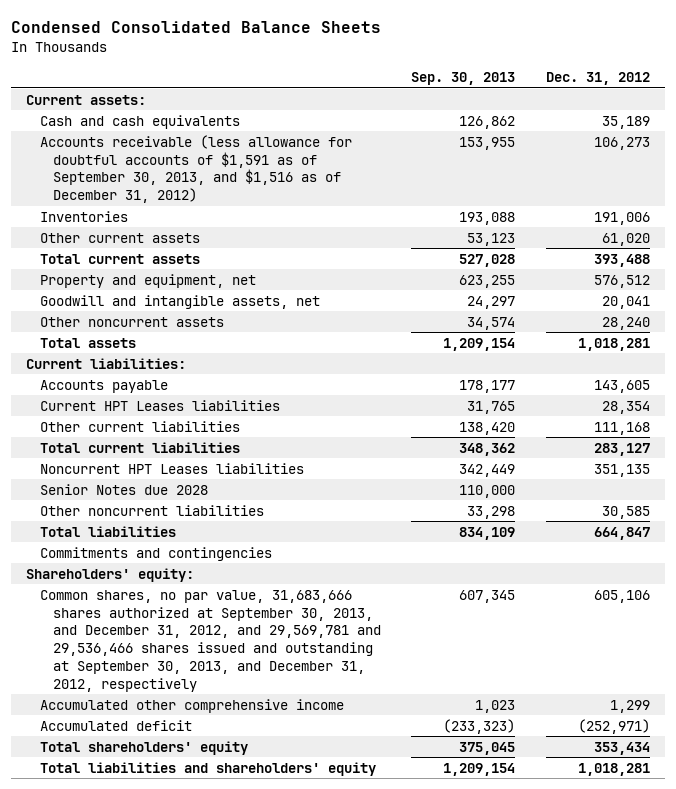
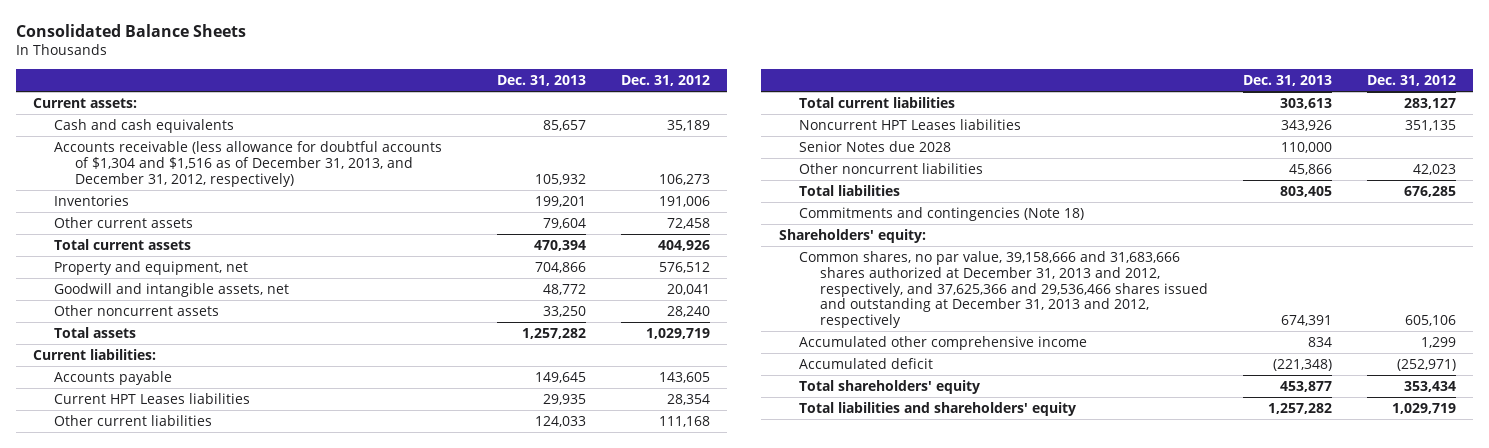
[11,21,382,34] Condensed Consolidated Balance Sheets -> [15,23,246,37] Consolidated Balance Sheets
[411,72,516,86] Sep. 30, 2013 -> none
none -> [497,74,587,86] Dec. 31, 2013
[39,134,352,204] Accounts receivable (less allowance for doubtful accounts of $1,591 as of September 30, 2013, and $1,516 as of December 31, 2012) -> [54,140,443,187] Accounts receivable (less allowance for doubtful accounts of $1,304 and $1,516 as of December 31, 2013, and December 31, 2012, respectively)
[601,232,650,246] 61,020 -> [667,217,711,229] 72,458
[593,253,650,267] 393,488 -> [658,239,711,251] 404,926
[577,337,650,351] 1,018,281 -> [646,327,711,339] 1,029,719
[601,505,650,519] 30,585 -> [1412,163,1456,175] 42,023
[593,526,650,540] 664,847 -> [1403,185,1456,197] 676,285
[39,546,272,561] Commitments and contingencies -> [799,206,1085,221] Commitments and contingencies (Note 18)
[39,589,382,692] Common shares, no par value, 31,683,666 shares authorized at September 30, 2013, and December 31, 2012, and 29,569,781 and 29,536,466 shares issued and outstanding at September 30, 2013, and December 31, 2012, respectively -> [799,250,1209,329] Common shares, no par value, 39,158,666 and 31,683,666 shares authorized at December 31, 2013 and 2012, respectively, and 37,625,366 and 29,536,466 shares issued and outstanding at December 31, 2013 and 2012, respectively
[577,762,650,776] 1,018,281 -> [1391,402,1456,414] 1,029,719

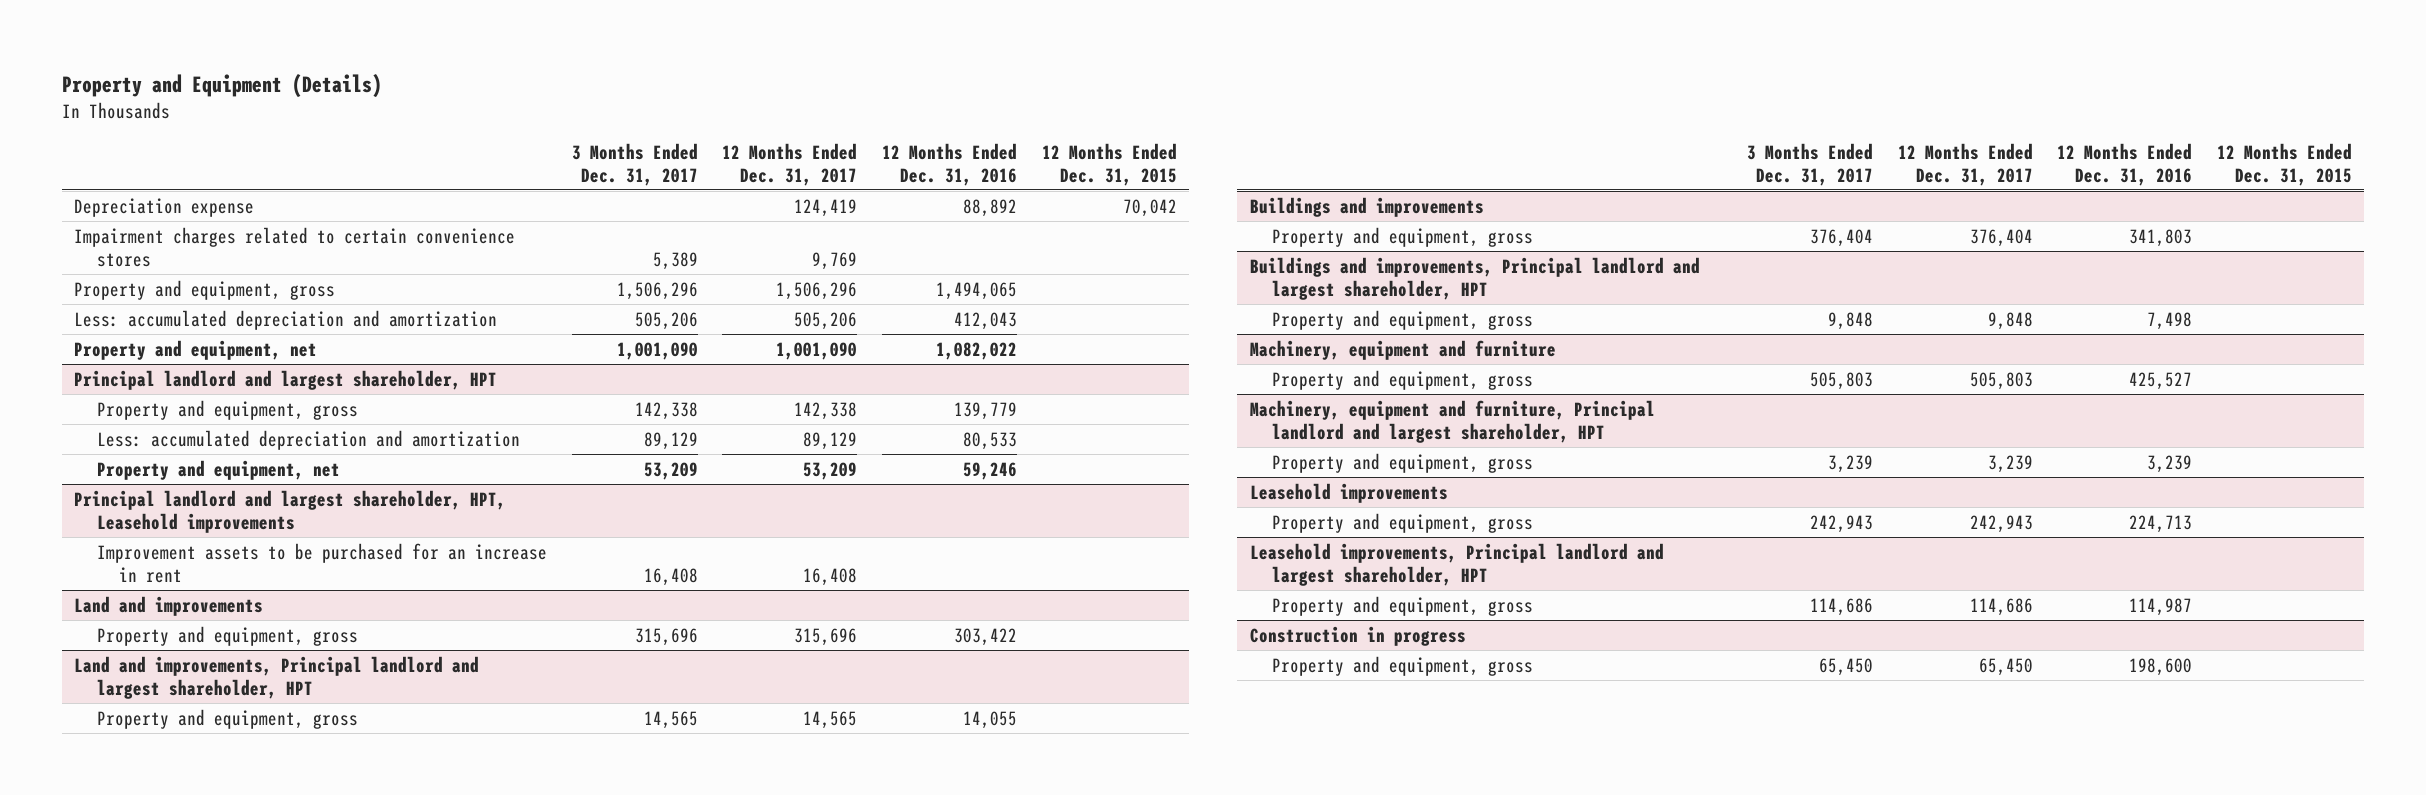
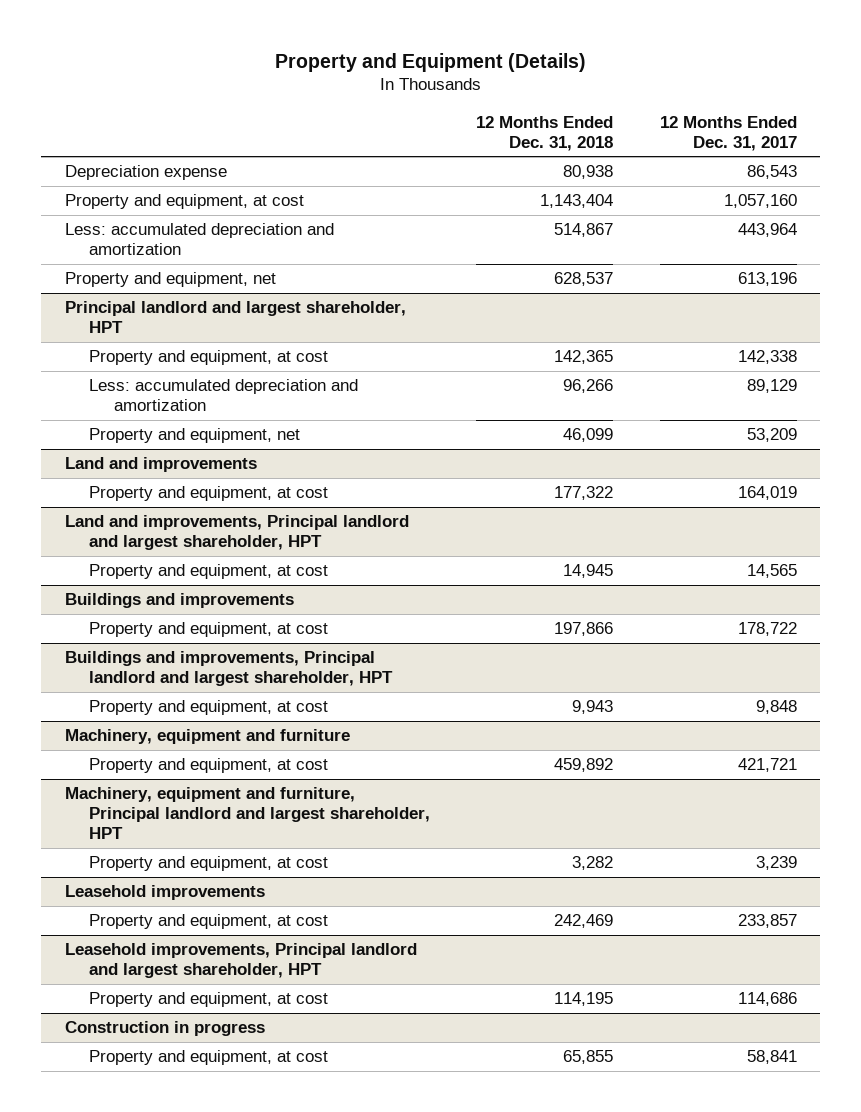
[571,142,698,186] 3 Months Ended Dec. 31, 2017 -> none
[882,142,1018,186] 12 Months Ended Dec. 31, 2016 -> none
[1041,142,1177,186] 12 Months Ended Dec. 31, 2015 -> none
none -> [476,115,614,151] 12 Months Ended Dec. 31, 2018
[74,226,516,267] Impairment charges related to certain convenience stores -> none
[794,198,858,217] 124,419 -> [746,165,797,180] 86,543
[74,279,336,300] Property and equipment, gross -> [64,194,304,210] Property and equipment, at cost
[776,281,858,300] 1,506,296 -> [723,194,797,209] 1,057,160
[794,311,858,330] 505,206 -> [737,223,797,238] 443,964
[776,341,858,360] 1,001,090 -> [737,272,797,287] 613,196
[96,399,358,420] Property and equipment, gross -> [89,350,329,366] Property and equipment, at cost
[74,489,507,533] Principal landlord and largest shareholder, HPT, Leasehold improvements -> none
[96,542,547,583] Improvement assets to be purchased for an increase in rent -> none
[96,625,358,646] Property and equipment, gross -> [89,486,329,502] Property and equipment, at cost
[794,627,858,646] 315,696 -> [737,486,797,501] 164,019
[96,708,358,729] Property and equipment, gross -> [89,564,329,580] Property and equipment, at cost
[1272,226,1534,247] Property and equipment, gross -> [89,622,329,638] Property and equipment, at cost
[1969,228,2033,247] 376,404 -> [737,622,797,637] 178,722
[1272,309,1534,330] Property and equipment, gross -> [89,700,329,716] Property and equipment, at cost
[1272,369,1534,390] Property and equipment, gross -> [89,758,329,774] Property and equipment, at cost
[1969,371,2033,390] 505,803 -> [737,758,797,773] 421,721
[1272,452,1534,473] Property and equipment, gross -> [89,856,329,872] Property and equipment, at cost
[1272,512,1534,533] Property and equipment, gross -> [89,914,329,930] Property and equipment, at cost
[1969,514,2033,533] 242,943 -> [737,914,797,929] 233,857
[1272,595,1534,616] Property and equipment, gross -> [89,992,329,1008] Property and equipment, at cost
[1272,655,1534,676] Property and equipment, gross -> [89,1050,329,1066] Property and equipment, at cost
[1978,657,2033,676] 65,450 -> [746,1050,797,1065] 58,841

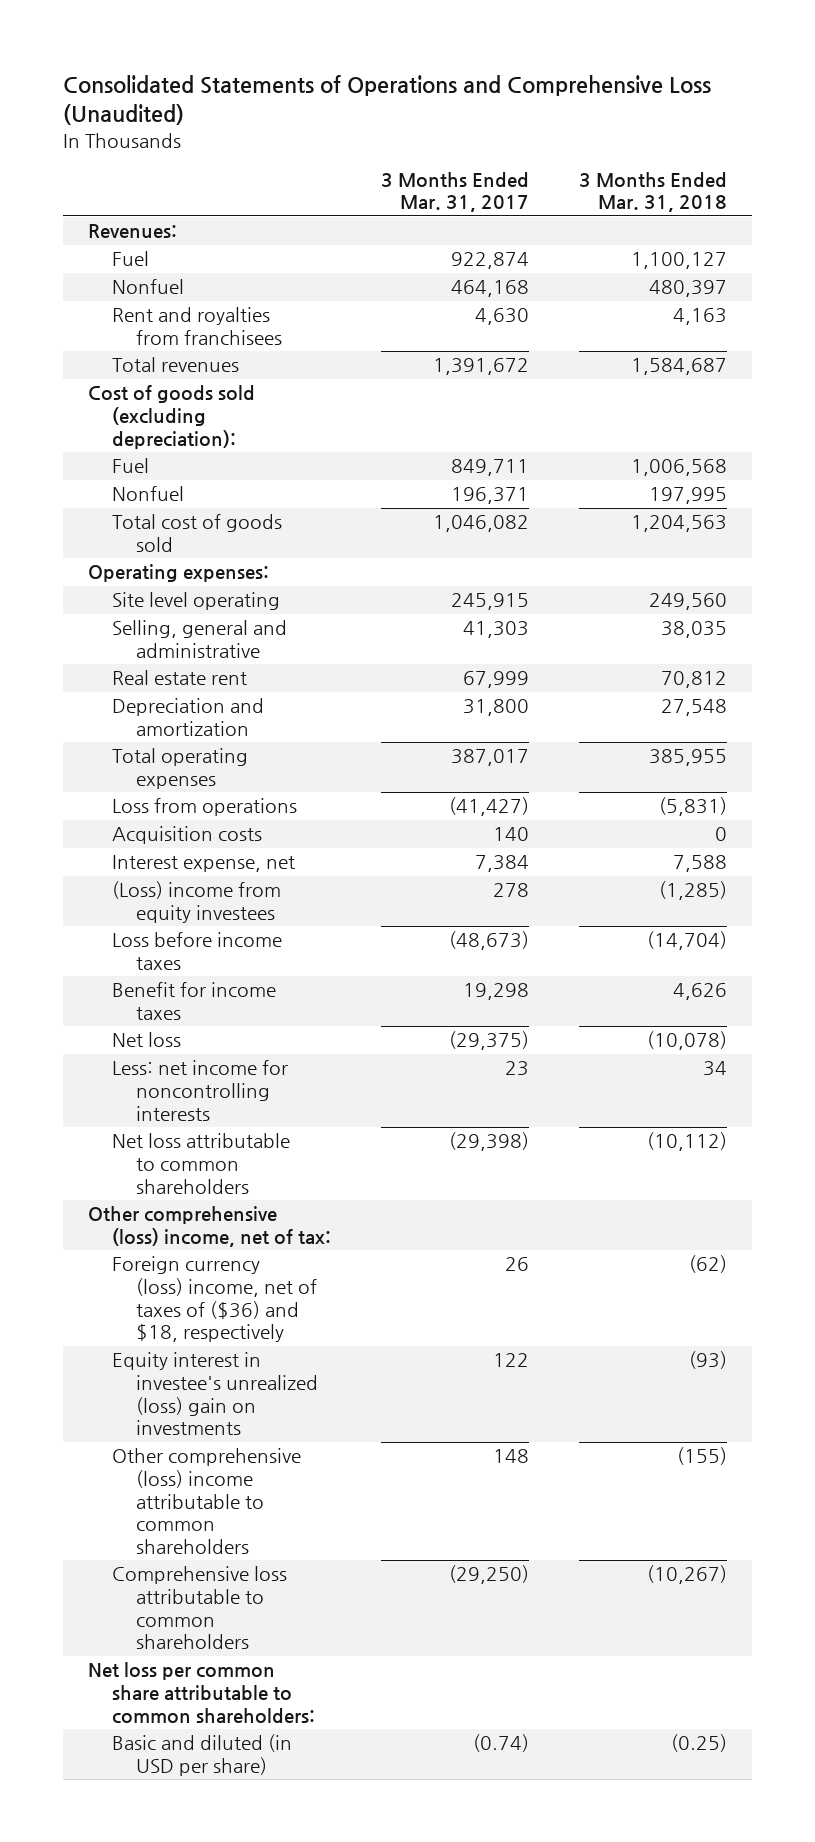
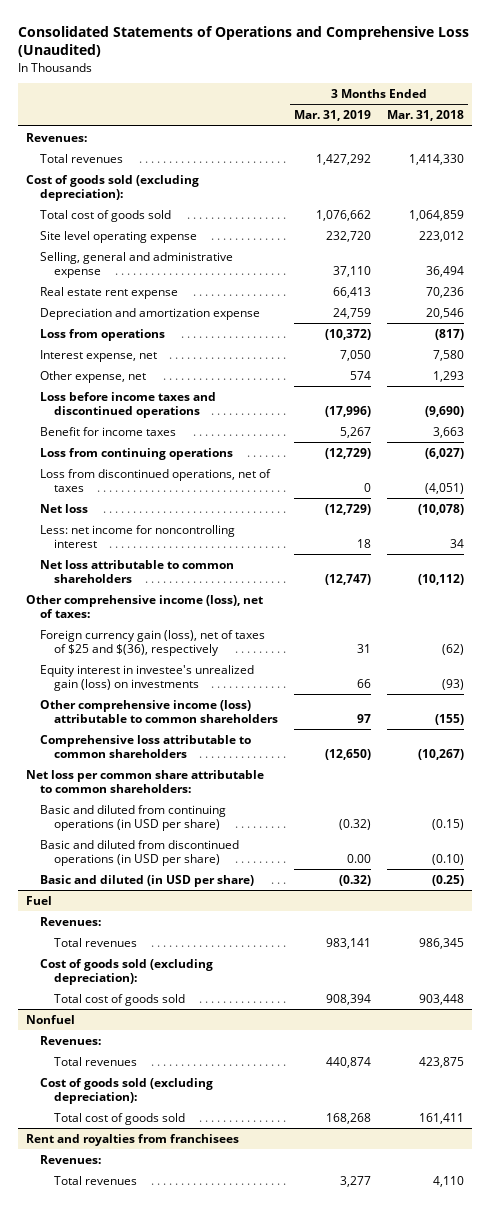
[380,171,529,213] 3 Months Ended Mar. 31, 2017 -> none
none -> [294,110,372,122] Mar. 31, 2019
[111,251,149,267] Fuel -> none
[111,279,184,295] Nonfuel -> none
[111,307,282,346] Rent and royalties from franchisees -> none
[630,358,727,376] 1,584,687 -> [408,153,464,165] 1,414,330
[111,458,149,474] Fuel -> none
[111,486,184,502] Nonfuel -> none
[88,564,270,583] Operating expenses: -> none
[111,748,248,790] Total operating expenses -> none
[111,826,262,845] Acquisition costs -> none
[111,881,281,924] (Loss) income from equity investees -> none
[630,515,727,533] 1,204,563 -> [408,209,464,221] 1,064,859
[111,592,280,611] Site level operating -> [40,230,198,243] Site level operating expense
[648,593,727,611] 249,560 -> [418,230,464,242] 223,012
[111,620,287,659] Selling, general and administrative -> [40,251,234,278] Selling, general and administrative expense
[660,621,727,639] 38,035 -> [425,265,464,277] 36,494
[111,670,247,686] Real estate rent -> [40,286,179,299] Real estate rent expense
[660,671,727,689] 70,812 -> [425,286,464,298] 70,236
[111,698,264,737] Depreciation and amortization -> [40,307,261,320] Depreciation and amortization expense
[660,699,727,717] 27,548 -> [425,307,464,319] 20,546
[658,797,727,817] (5,831) -> [434,328,464,340] (817)
[672,855,727,873] 7,588 -> [432,349,464,361] 7,580
none -> [40,370,147,383] Other expense, net
[111,932,282,971] Loss before income taxes -> [40,391,217,418] Loss before income taxes and discontinued operations
[646,931,727,951] (14,704) -> [424,405,464,417] (9,690)
[672,983,727,1001] 4,626 -> [432,426,464,438] 3,663
none -> [40,447,234,460] Loss from continuing operations
none -> [40,468,272,492] Loss from discontinued operations, net of taxes
[111,1060,288,1121] Less: net income for noncontrolling interests -> [40,524,236,548] Less: net income for noncontrolling interest
[88,1206,331,1248] Other comprehensive (loss) income, net of tax: -> [26,594,264,618] Other comprehensive income (loss), net of taxes:
[111,1256,317,1343] Foreign currency (loss) income, net of taxes of ($36) and $18, respectively -> [40,629,266,656] Foreign currency gain (loss), net of taxes of $25 and $(36), respectively
[111,1352,318,1436] Equity interest in investee's unrealized (loss) gain on investments -> [40,664,255,691] Equity interest in investee's unrealized gain (loss) on investments
[111,1448,301,1555] Other comprehensive (loss) income attributable to common shareholders -> [40,699,279,723] Other comprehensive income (loss) attributable to common shareholders
none -> [40,804,227,831] Basic and diluted from continuing operations (in USD per share)
none -> [40,839,240,866] Basic and diluted from discontinued operations (in USD per share)
none -> [26,895,53,905] Fuel
none -> [40,916,102,926] Revenues:
none -> [54,937,138,947] Total revenues
none -> [40,958,214,985] Cost of goods sold (excluding depreciation):
none -> [54,993,186,1006] Total cost of goods sold
none -> [26,1014,76,1024] Nonfuel
none -> [40,1035,102,1045] Revenues:
none -> [54,1056,138,1066] Total revenues
none -> [40,1077,214,1104] Cost of goods sold (excluding depreciation):
none -> [54,1112,186,1125] Total cost of goods sold
none -> [26,1133,240,1146] Rent and royalties from franchisees
none -> [40,1154,102,1164] Revenues:
none -> [54,1175,138,1185] Total revenues

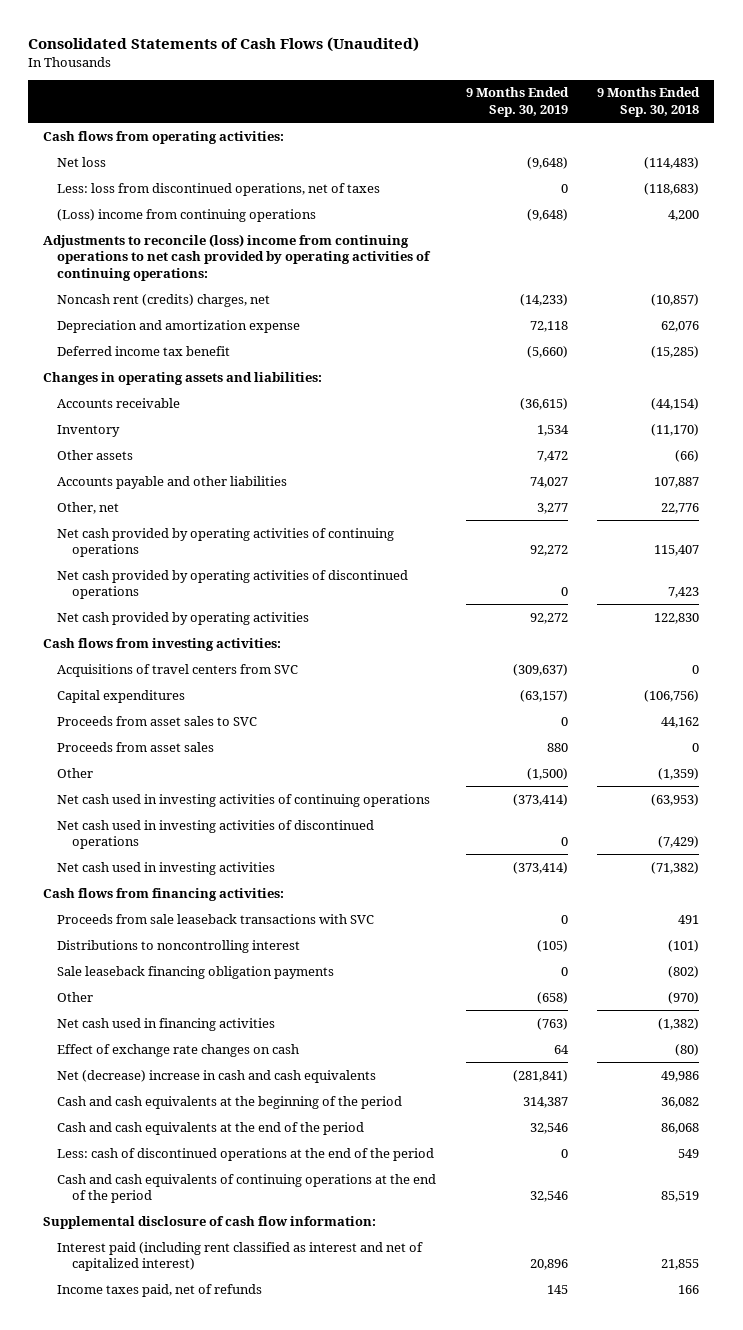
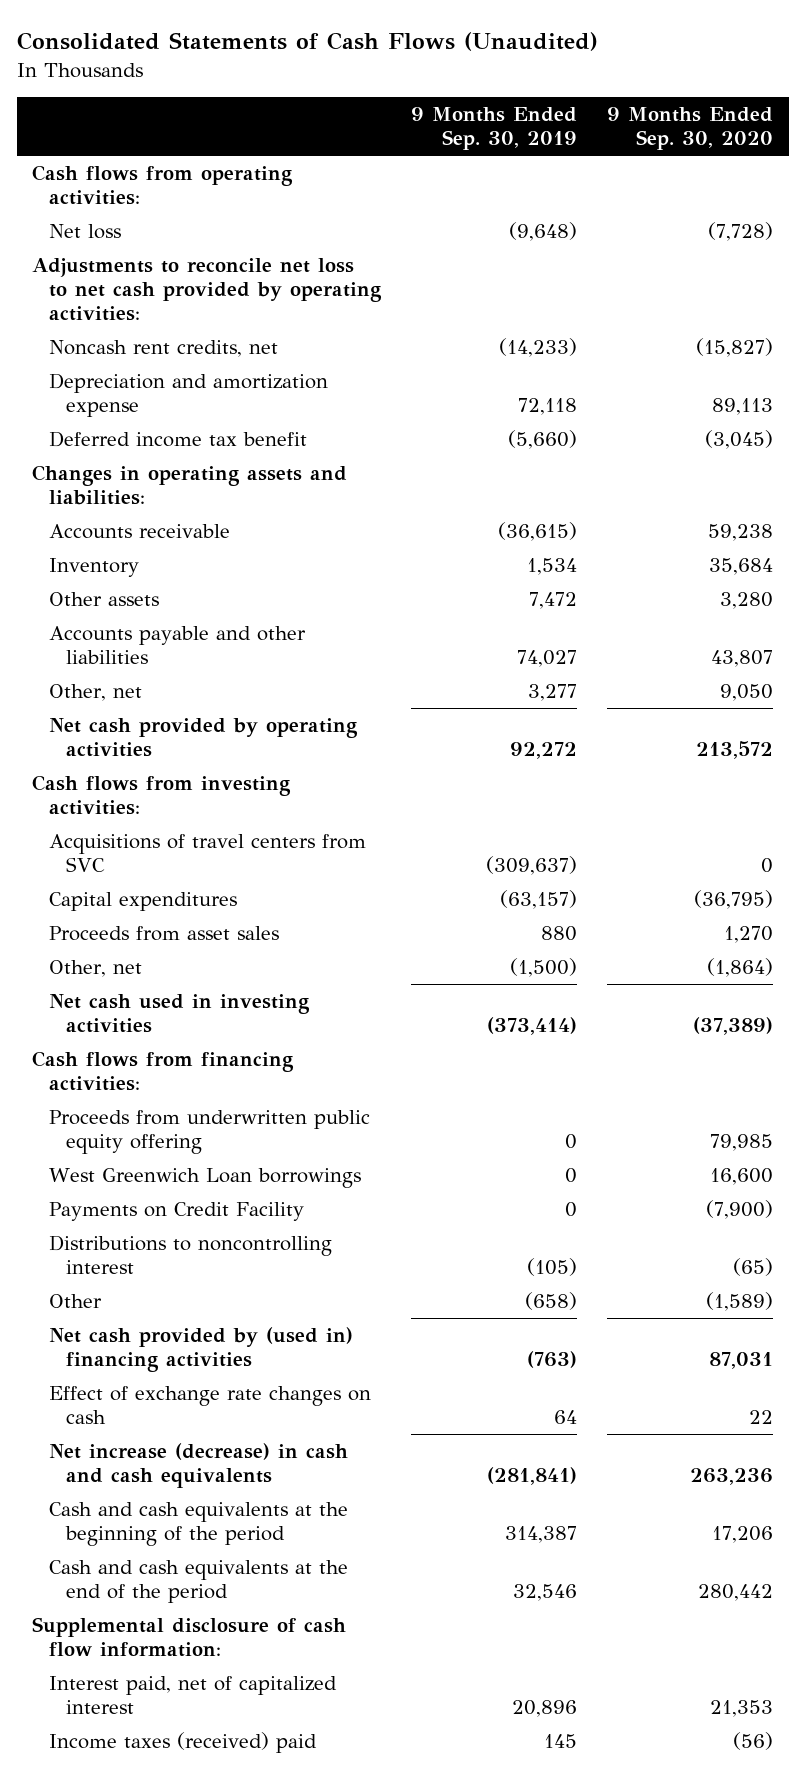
[597,87,701,118] 9 Months Ended Sep. 30, 2018 -> none
none -> [607,107,774,151] 9 Months Ended Sep. 30, 2020
[57,182,381,196] Less: loss from discontinued operations, net of taxes -> none
[57,208,317,222] (Loss) income from continuing operations -> none
[43,233,432,281] Adjustments to reconcile (loss) income from continuing operations to net cash provided by operating activities of continuing operations: -> [32,258,382,321] Adjustments to reconcile net loss to net cash provided by operating activities:
[57,293,271,307] Noncash rent (credits) charges, net -> [48,340,278,358] Noncash rent credits, net
[57,527,395,558] Net cash provided by operating activities of continuing operations -> none
[57,569,409,600] Net cash provided by operating activities of discontinued operations -> none
[57,715,258,726] Proceeds from asset sales to SVC -> none
[57,793,431,807] Net cash used in investing activities of continuing operations -> none
[57,819,375,850] Net cash used in investing activities of discontinued operations -> none
[57,767,94,778] Other -> [48,960,142,978] Other, net
[57,913,375,924] Proceeds from sale leaseback transactions with SVC -> none
none -> [48,1110,370,1154] Proceeds from underwritten public equity offering
none -> [48,1168,361,1189] West Greenwich Loan borrowings
none -> [48,1202,304,1222] Payments on Credit Facility
[57,965,335,979] Sale leaseback financing obligation payments -> none
[57,1017,276,1031] Net cash used in financing activities -> [48,1327,353,1372] Net cash provided by (used in) financing activities
[57,1069,377,1083] Net (decrease) increase in cash and cash equivalents -> [48,1443,348,1488] Net increase (decrease) in cash and cash equivalents
[57,1147,435,1161] Less: cash of discontinued operations at the end of the period -> none
[57,1173,437,1204] Cash and cash equivalents of continuing operations at the end of the period -> none
[57,1241,424,1272] Interest paid (including rent classified as interest and net of capitalized interest) -> [48,1676,337,1714] Interest paid, net of capitalized interest
[57,1283,263,1297] Income taxes paid, net of refunds -> [48,1732,317,1754] Income taxes (received) paid

